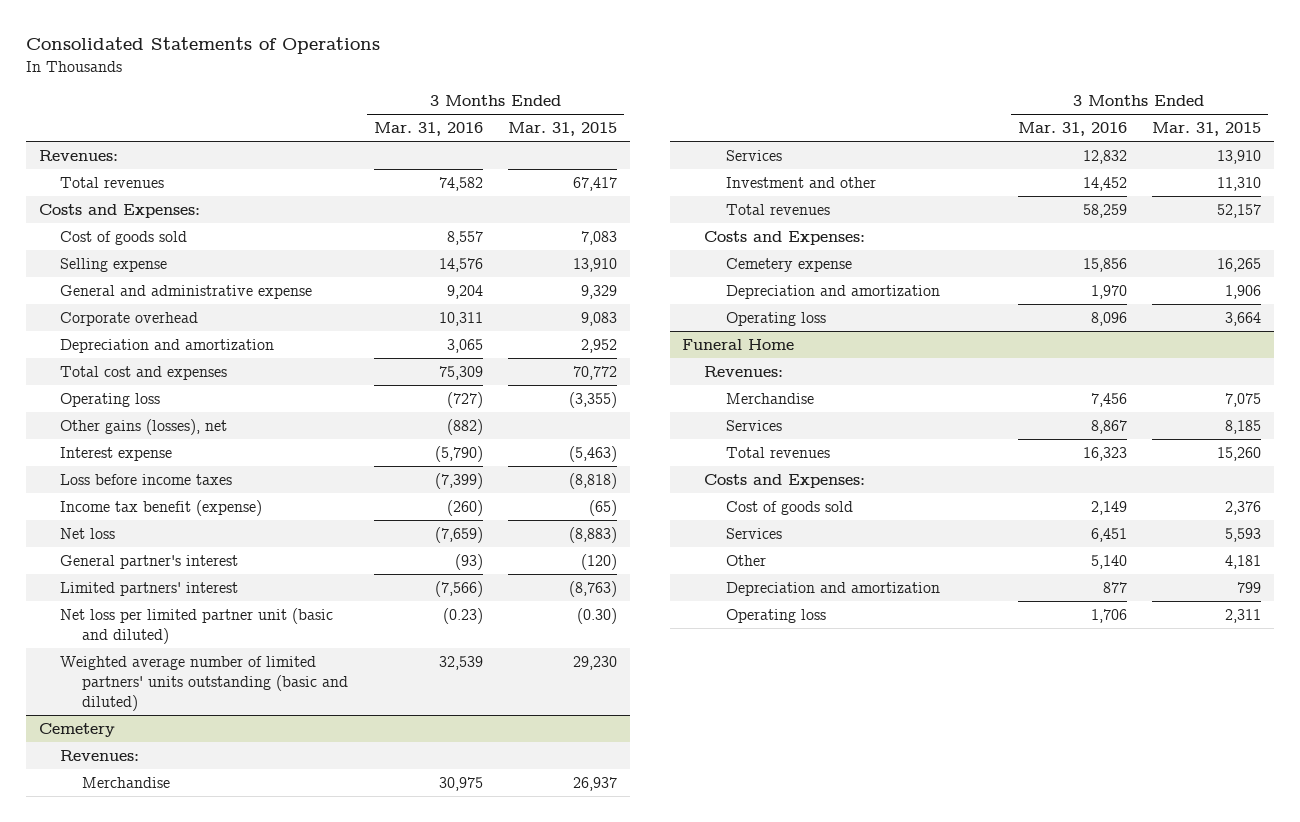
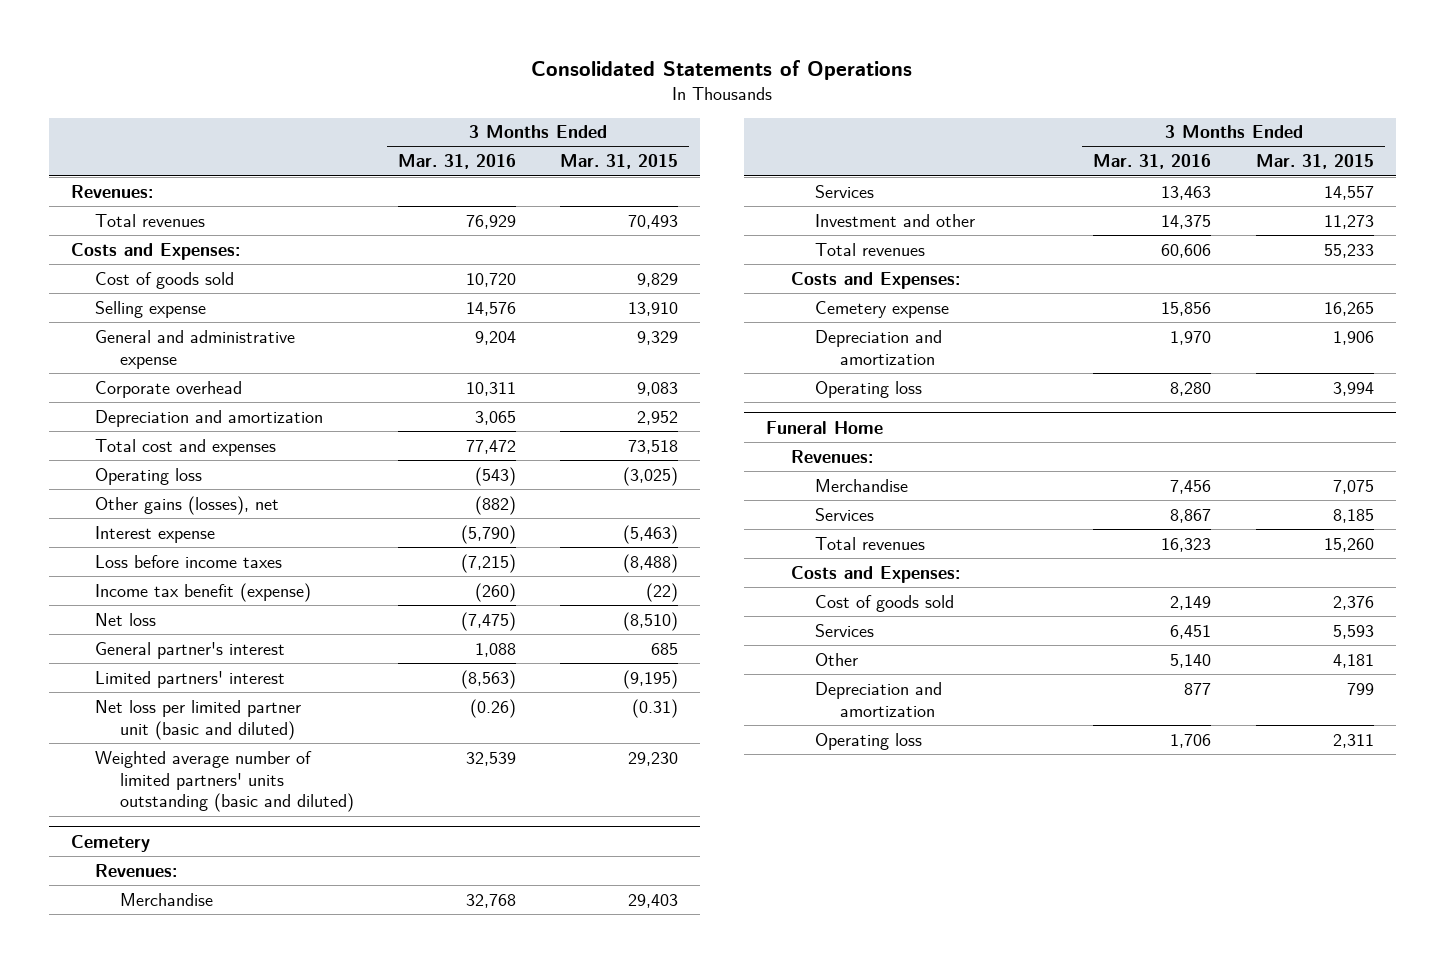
[438,176,483,191] 74,582 -> [465,214,516,229] 76,929
[573,176,618,191] 67,417 -> [628,214,679,229] 70,493
[446,230,483,245] 8,557 -> [465,272,516,287] 10,720
[581,230,618,245] 7,083 -> [637,272,679,287] 9,829
[438,365,483,380] 75,309 -> [465,439,516,454] 77,472
[573,365,618,380] 70,772 -> [628,439,679,454] 73,518
[446,391,483,408] (727) -> [474,466,516,486] (543)
[569,391,618,408] (3,355) -> [623,466,679,486] (3,025)
[434,472,483,489] (7,399) -> [460,553,516,573] (7,215)
[569,472,618,489] (8,818) -> [623,553,679,573] (8,488)
[589,499,618,516] (65) -> [646,582,679,602] (22)
[434,526,483,543] (7,659) -> [460,611,516,631] (7,475)
[569,526,618,543] (8,883) -> [623,611,679,631] (8,510)
[454,553,483,570] (93) -> [474,642,516,657] 1,088
[581,553,618,570] (120) -> [651,642,679,655] 685
[434,580,483,597] (7,566) -> [460,669,516,689] (8,563)
[569,580,618,597] (8,763) -> [623,669,679,689] (9,195)
[442,607,483,624] (0.23) -> [469,698,516,718] (0.26)
[577,607,618,624] (0.30) -> [632,698,679,718] (0.31)
[438,776,483,791] 30,975 -> [465,893,516,908] 32,768
[573,776,618,791] 26,937 -> [628,893,679,908] 29,403
[1082,149,1127,164] 12,832 -> [1161,185,1212,200] 13,463
[1217,149,1262,164] 13,910 -> [1323,185,1374,200] 14,557
[1082,176,1127,191] 14,452 -> [1161,214,1212,229] 14,375
[1217,176,1262,191] 11,310 -> [1323,214,1374,229] 11,273
[1082,203,1127,218] 58,259 -> [1161,243,1212,258] 60,606
[1217,203,1262,218] 52,157 -> [1323,243,1374,258] 55,233
[1090,311,1127,326] 8,096 -> [1170,381,1212,396] 8,280
[1225,311,1262,326] 3,664 -> [1332,381,1374,396] 3,994

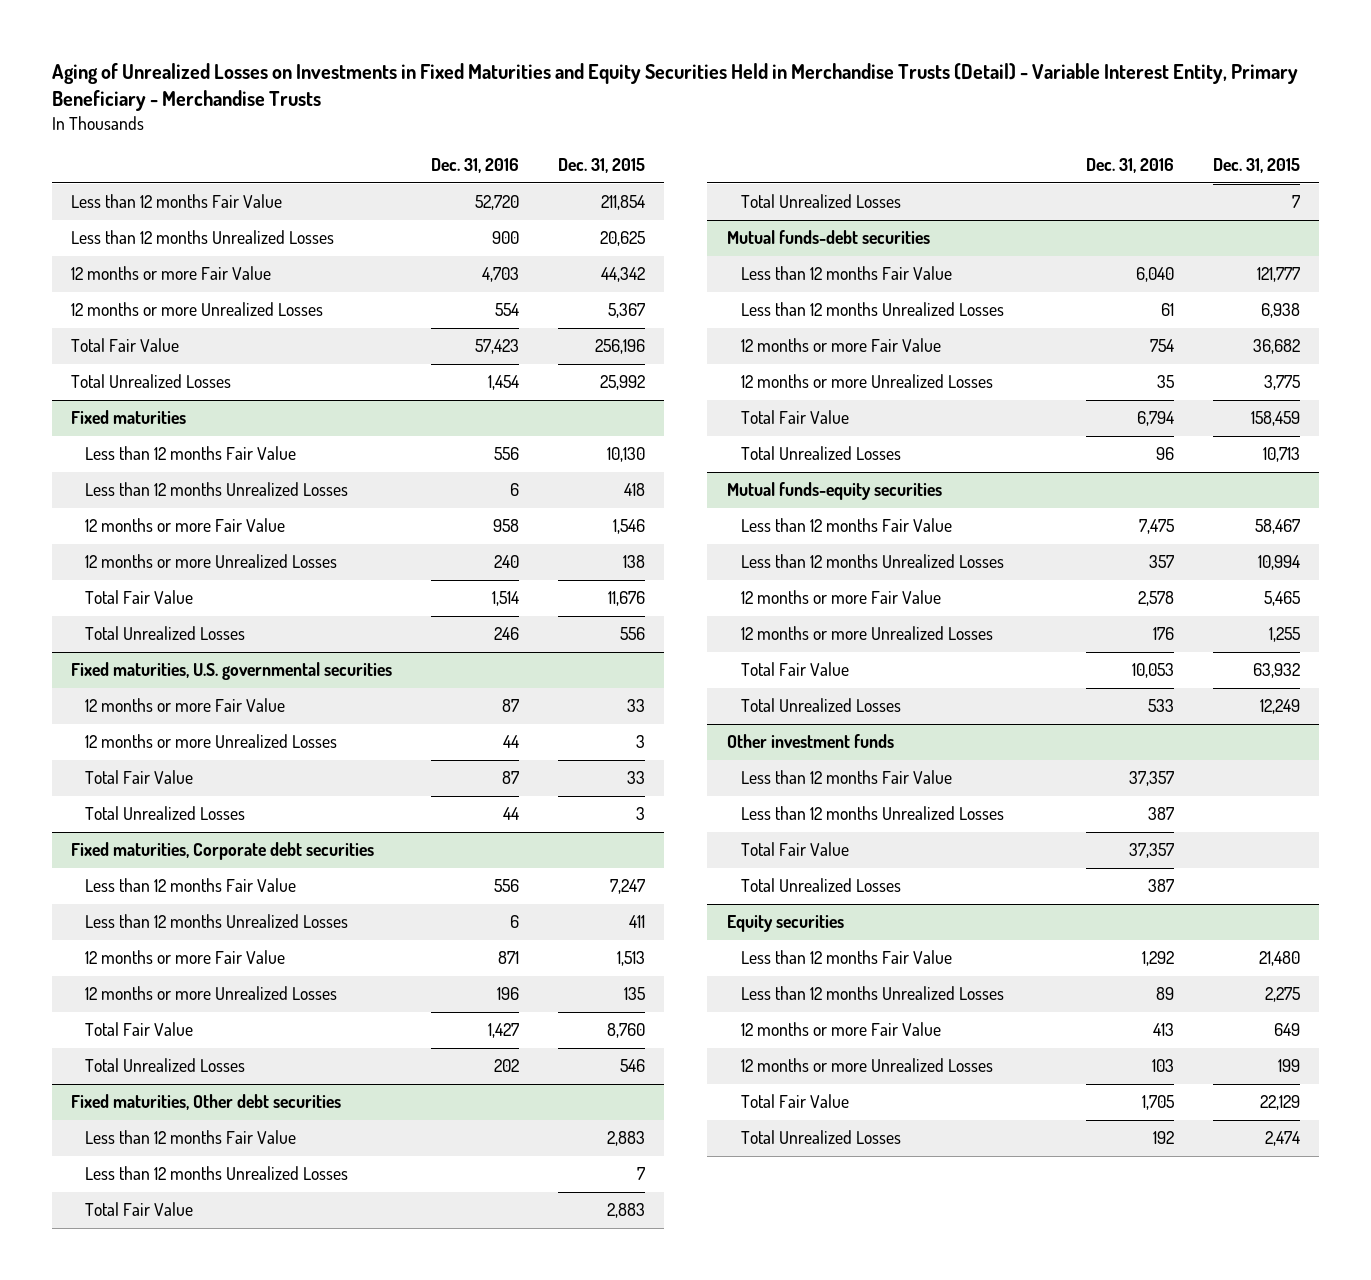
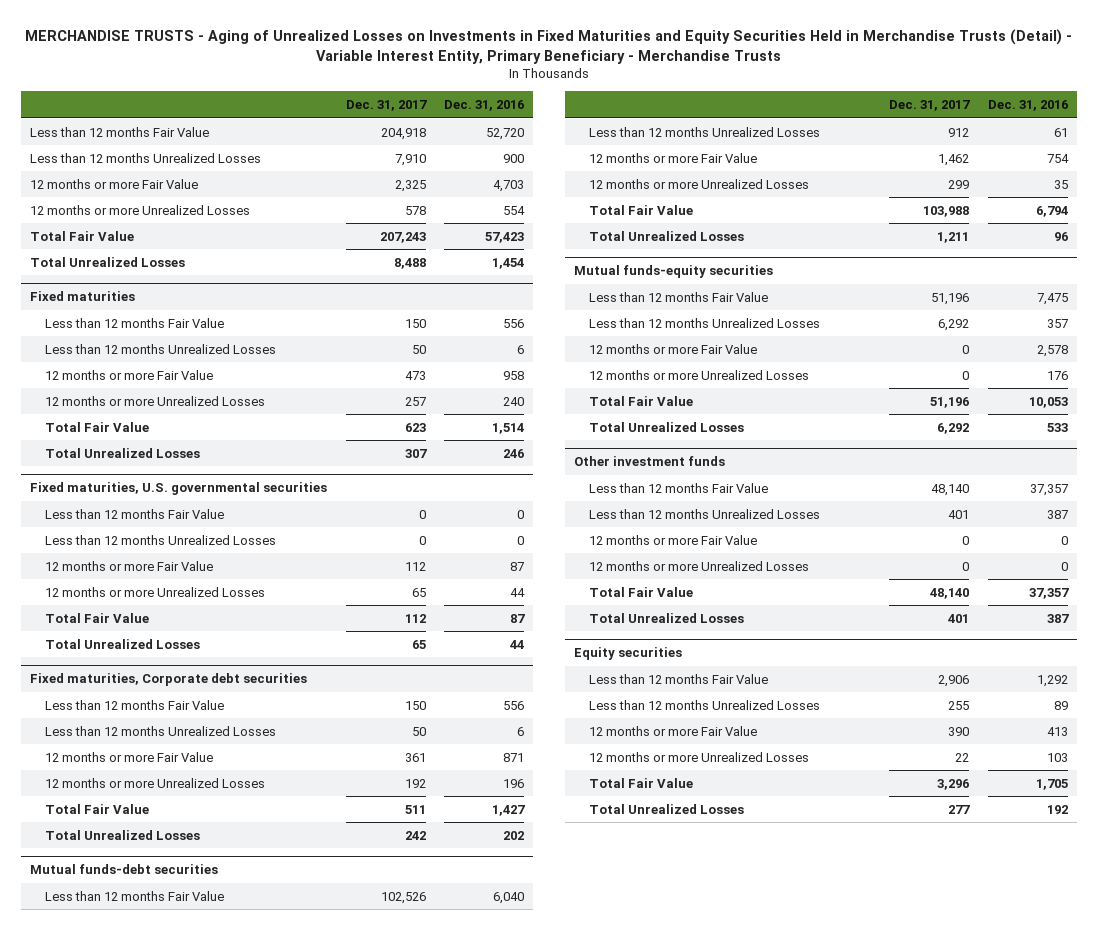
[51,63,1298,112] Aging of Unrealized Losses on Investments in Fixed Maturities and Equity Securities Held in Merchandise Trusts (Detail) - Variable Interest Entity, Primary Beneficiary - Merchandise Trusts -> [25,29,1073,65] MERCHANDISE TRUSTS - Aging of Unrealized Losses on Investments in Fixed Maturities and Equity Securities Held in Merchandise Trusts (Detail) - Variable Interest Entity, Primary Beneficiary - Merchandise Trusts
[557,158,645,174] Dec. 31, 2015 -> none
none -> [345,99,427,111] Dec. 31, 2017
none -> [45,508,225,519] Less than 12 months Fair Value
none -> [45,534,277,545] Less than 12 months Unrealized Losses
[71,1094,342,1111] Fixed maturities, Other debt securities -> none
[85,1130,297,1145] Less than 12 months Fair Value -> none
[85,1166,349,1181] Less than 12 months Unrealized Losses -> none
[85,1202,194,1217] Total Fair Value -> none
[740,194,901,209] Total Unrealized Losses -> none
none -> [589,534,758,545] 12 months or more Fair Value
none -> [589,560,810,571] 12 months or more Unrealized Losses

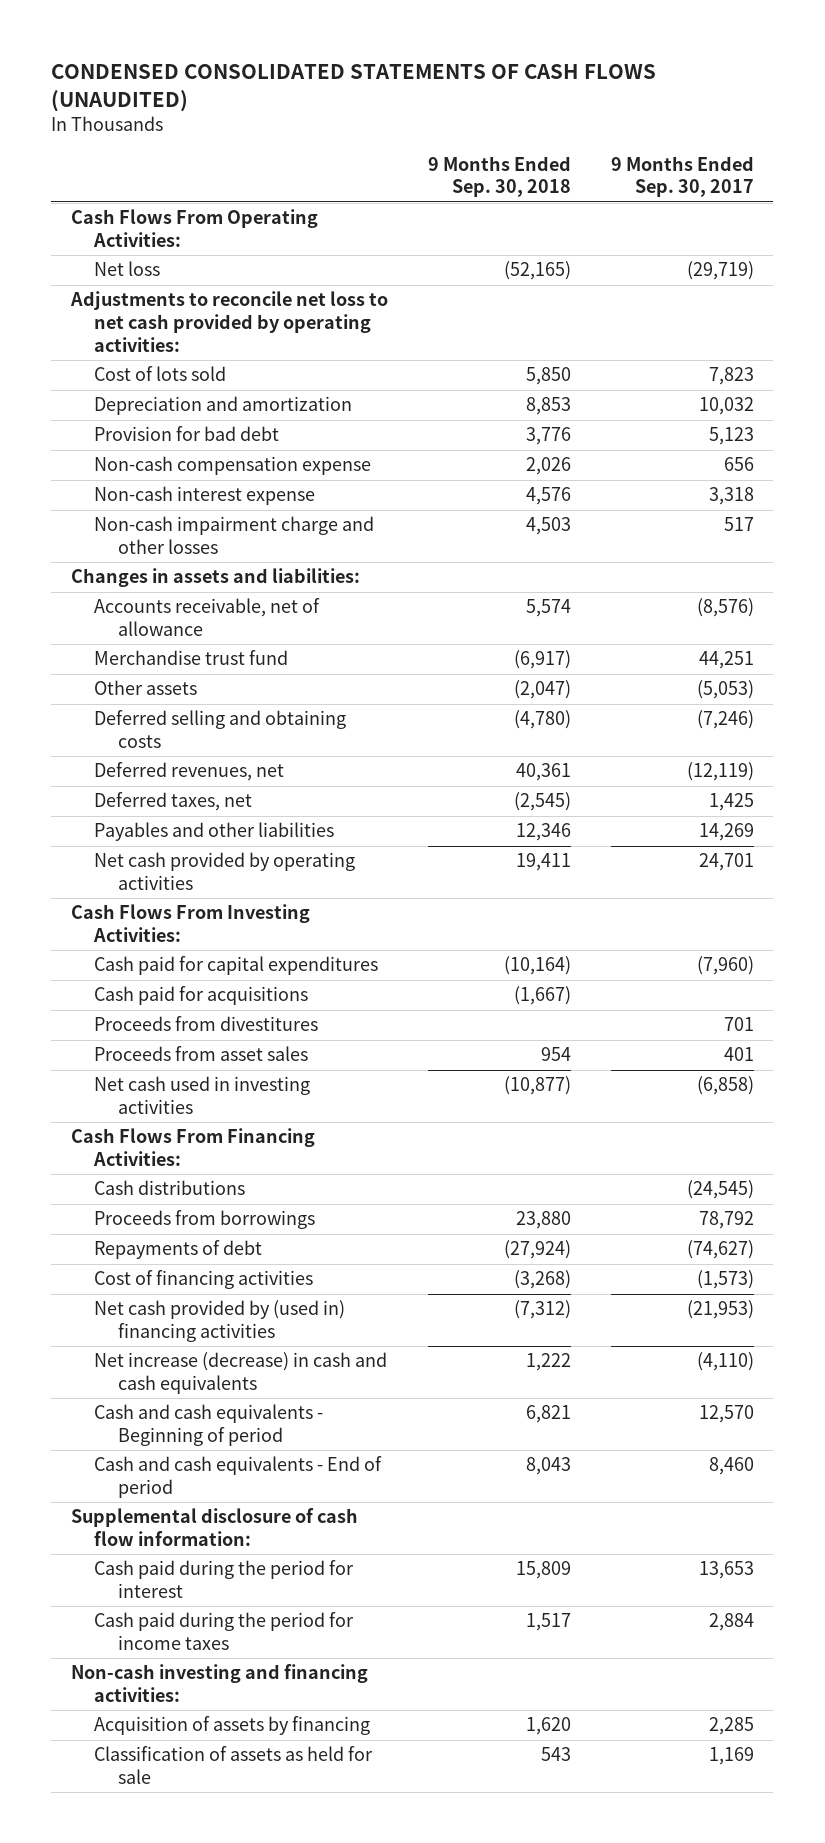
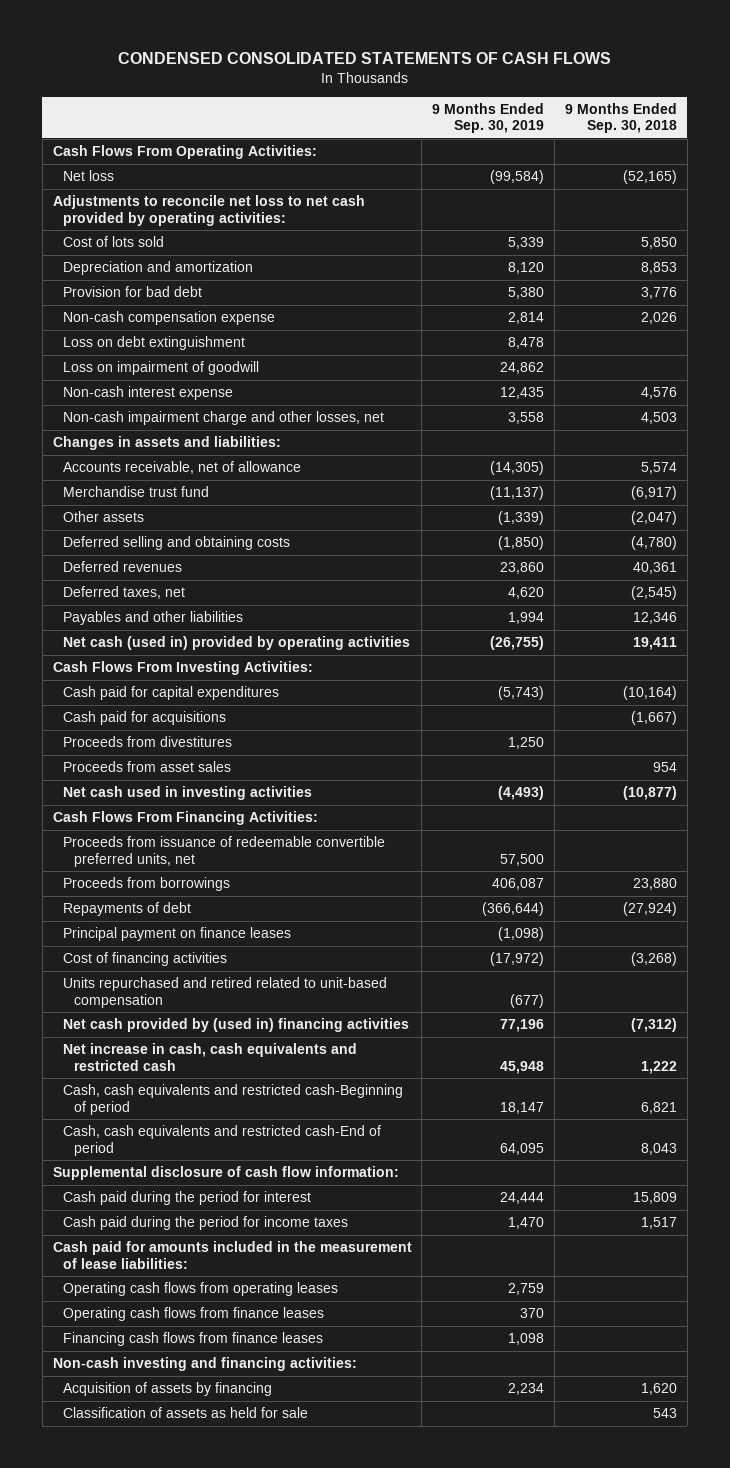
[51,64,657,113] CONDENSED CONSOLIDATED STATEMENTS OF CASH FLOWS (UNAUDITED) -> [117,51,611,64] CONDENSED CONSOLIDATED STATEMENTS OF CASH FLOWS
[610,155,754,198] 9 Months Ended Sep. 30, 2017 -> none
none -> [432,102,545,134] 9 Months Ended Sep. 30, 2019
none -> [63,336,246,351] Loss on debt extinguishment
none -> [63,361,260,376] Loss on impairment of goodwill
[94,516,375,554] Non-cash impairment charge and other losses -> [63,411,385,426] Non-cash impairment charge and other losses, net
[94,762,285,782] Deferred revenues, net -> [63,561,183,573] Deferred revenues
[94,852,356,890] Net cash provided by operating activities -> [63,636,411,651] Net cash (used in) provided by operating activities
[94,1180,246,1196] Cash distributions -> none
none -> [63,836,386,867] Proceeds from issuance of redeemable convertible preferred units, net
none -> [63,927,292,942] Principal payment on finance leases
none -> [63,977,388,1008] Units repurchased and retired related to unit-based compensation
[94,1352,388,1394] Net increase (decrease) in cash and cash equivalents -> [63,1043,358,1071] Net increase in cash, cash equivalents and restricted cash
[94,1404,324,1446] Cash and cash equivalents - Beginning of period -> [63,1084,404,1115] Cash, cash equivalents and restricted cash-Beginning of period
[94,1456,383,1498] Cash and cash equivalents - End of period -> [63,1125,382,1156] Cash, cash equivalents and restricted cash-End of period
none -> [52,1241,412,1269] Cash paid for amounts included in the measurement of lease liabilities:
none -> [63,1282,339,1297] Operating cash flows from operating leases
none -> [63,1307,325,1322] Operating cash flows from finance leases
none -> [63,1332,324,1347] Financing cash flows from finance leases

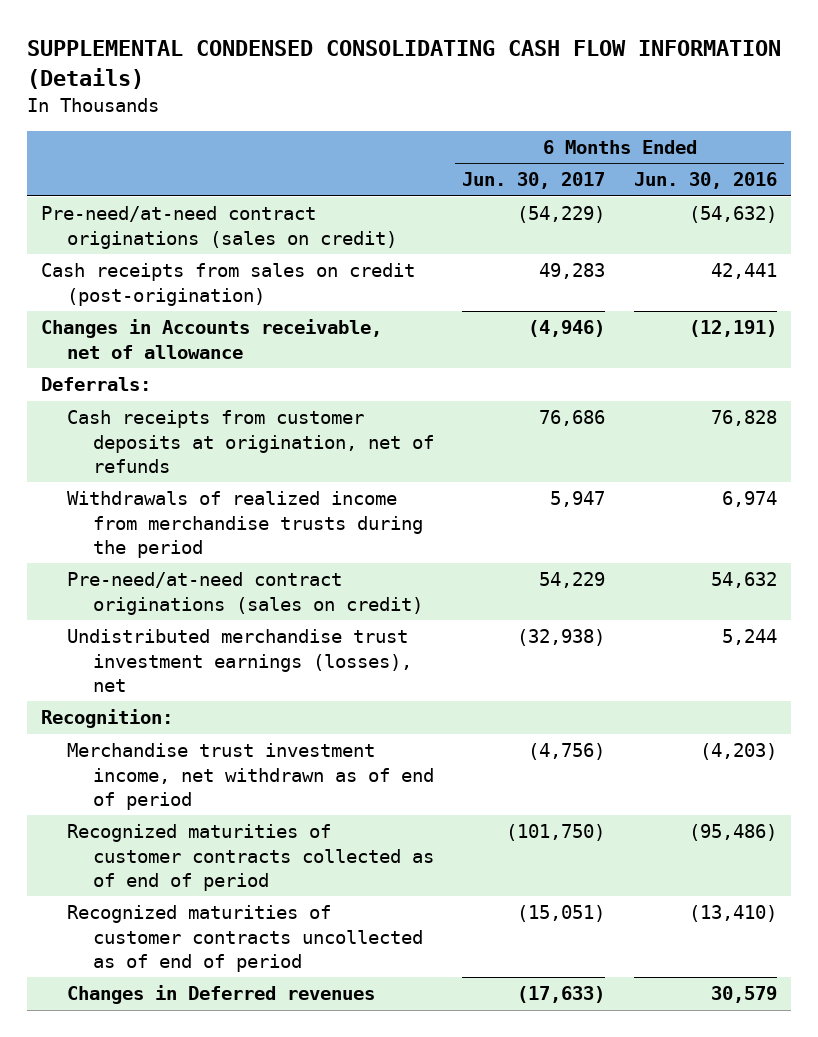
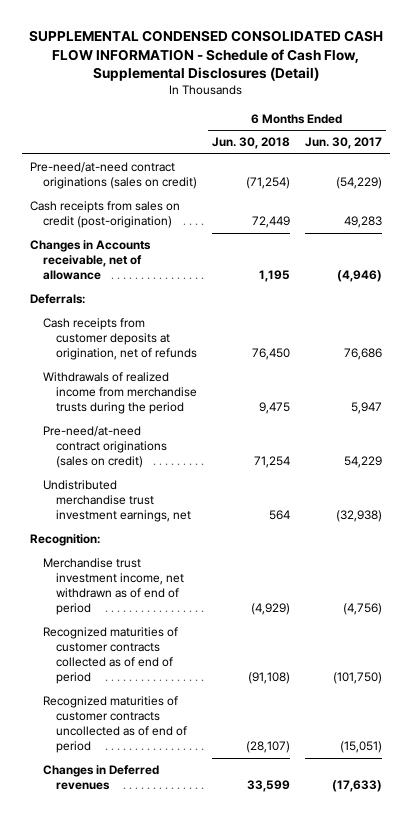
[26,40,781,89] SUPPLEMENTAL CONDENSED CONSOLIDATING CASH FLOW INFORMATION (Details) -> [29,29,384,82] SUPPLEMENTAL CONDENSED CONSOLIDATED CASH FLOW INFORMATION - Schedule of Cash Flow, Supplemental Disclosures (Detail)
[634,172,778,190] Jun. 30, 2016 -> none
none -> [212,137,291,150] Jun. 30, 2018
[66,629,412,693] Undistributed merchandise trust investment earnings (losses), net -> [42,480,191,523] Undistributed merchandise trust investment earnings, net

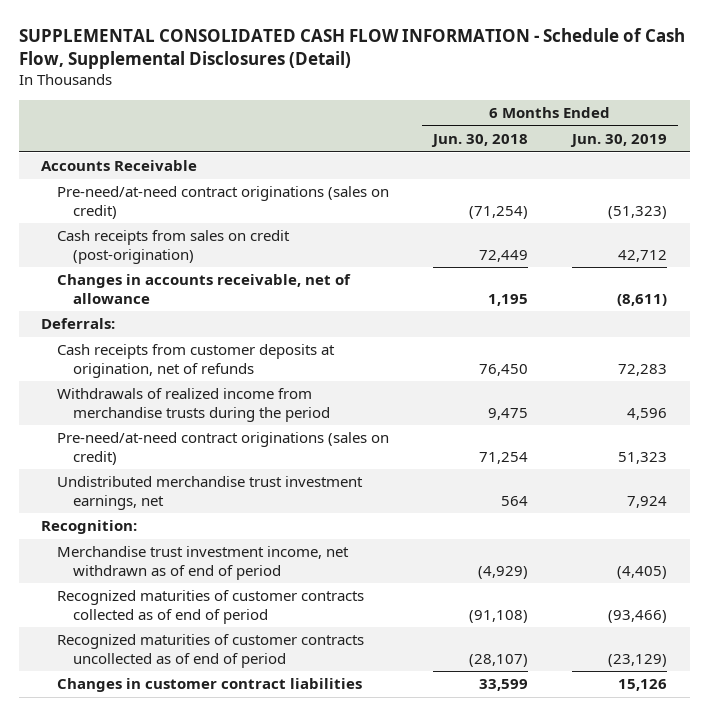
[29,29,384,82] SUPPLEMENTAL CONDENSED CONSOLIDATED CASH FLOW INFORMATION - Schedule of Cash Flow, Supplemental Disclosures (Detail) -> [18,27,685,69] SUPPLEMENTAL CONSOLIDATED CASH FLOW INFORMATION - Schedule of Cash Flow, Supplemental Disclosures (Detail)
[305,137,383,150] Jun. 30, 2017 -> none
none -> [570,133,668,147] Jun. 30, 2019
none -> [41,160,198,172] Accounts Receivable
[29,240,151,281] Changes in Accounts receivable, net of allowance -> [57,274,352,304] Changes in accounts receivable, net of allowance
[42,765,159,791] Changes in Deferred revenues -> [57,678,363,693] Changes in customer contract liabilities

